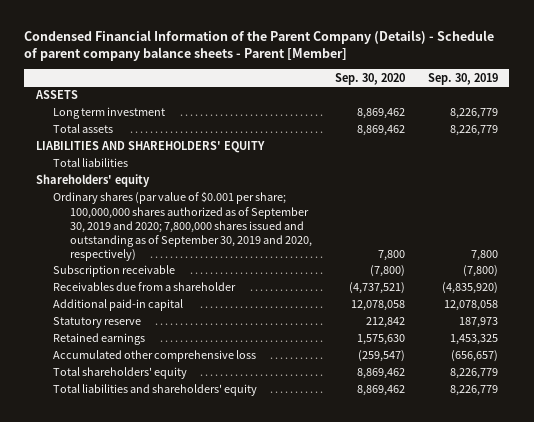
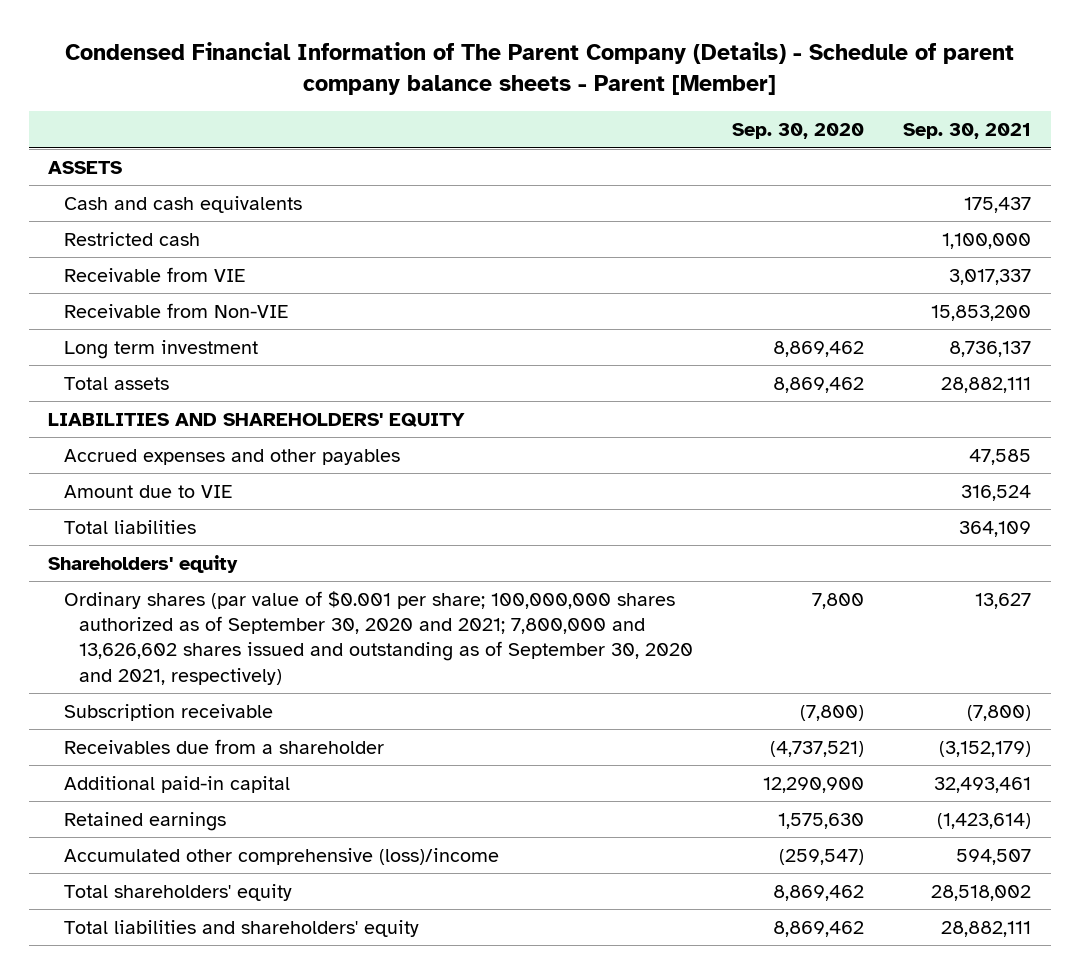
[24,30,495,62] Condensed Financial Information of the Parent Company (Details) - Schedule of parent company balance sheets - Parent [Member] -> [64,41,1014,96] Condensed Financial Information of The Parent Company (Details) - Schedule of parent company balance sheets - Parent [Member]
[427,72,498,85] Sep. 30, 2019 -> none
none -> [903,123,1032,140] Sep. 30, 2021
none -> [63,196,302,214] Cash and cash equivalents
none -> [63,232,200,247] Restricted cash
none -> [63,267,245,283] Receivable from VIE
none -> [63,303,288,319] Receivable from Non-VIE
none -> [63,449,400,466] Accrued expenses and other payables
none -> [63,485,232,499] Amount due to VIE
[52,191,312,261] Ordinary shares (par value of $0.001 per share; 100,000,000 shares authorized as of September 30, 2019 and 2020; 7,800,000 shares issued and outstanding as of September 30, 2019 and 2020, respectively) -> [63,591,694,685] Ordinary shares (par value of $0.001 per share; 100,000,000 shares authorized as of September 30, 2020 and 2021; 7,800,000 and 13,626,602 shares issued and outstanding as of September 30, 2020 and 2021, respectively)
[52,317,141,329] Statutory reserve -> none
[350,300,405,312] 12,078,058 -> [763,777,865,794] 12,290,900
[52,350,256,363] Accumulated other comprehensive loss -> [63,848,499,866] Accumulated other comprehensive (loss)/income

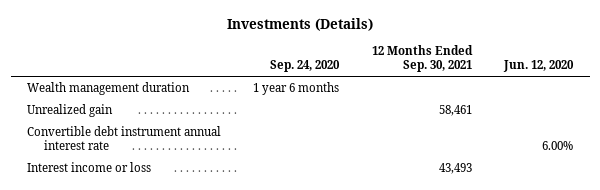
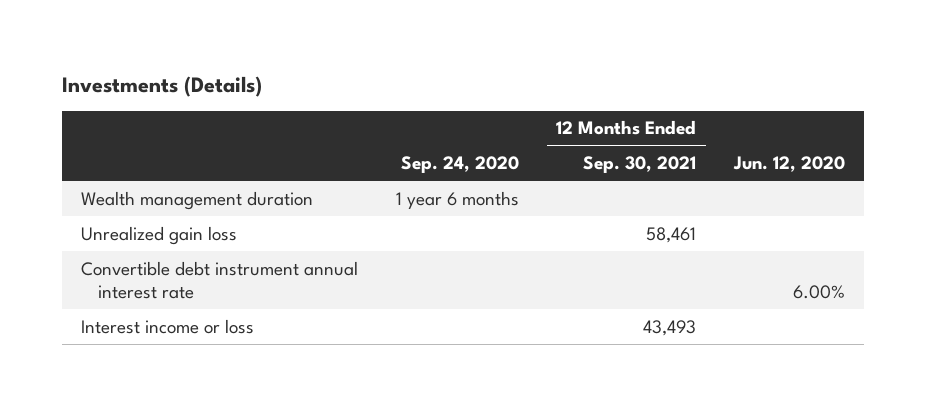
[26,104,113,118] Unrealized gain -> [80,225,237,245] Unrealized gain loss

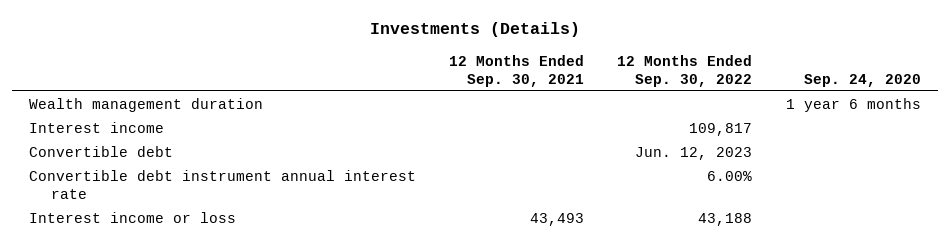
[733,156,846,173] Jun. 12, 2020 -> none
none -> [617,54,753,87] 12 Months Ended Sep. 30, 2022
[80,225,237,245] Unrealized gain loss -> none
none -> [28,121,164,133] Interest income
none -> [28,145,173,157] Convertible debt

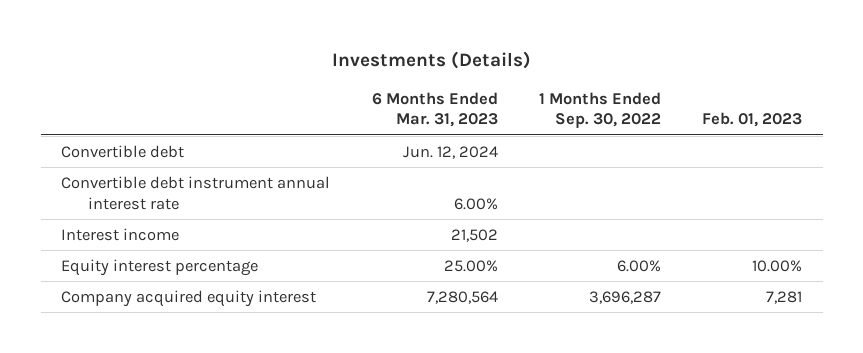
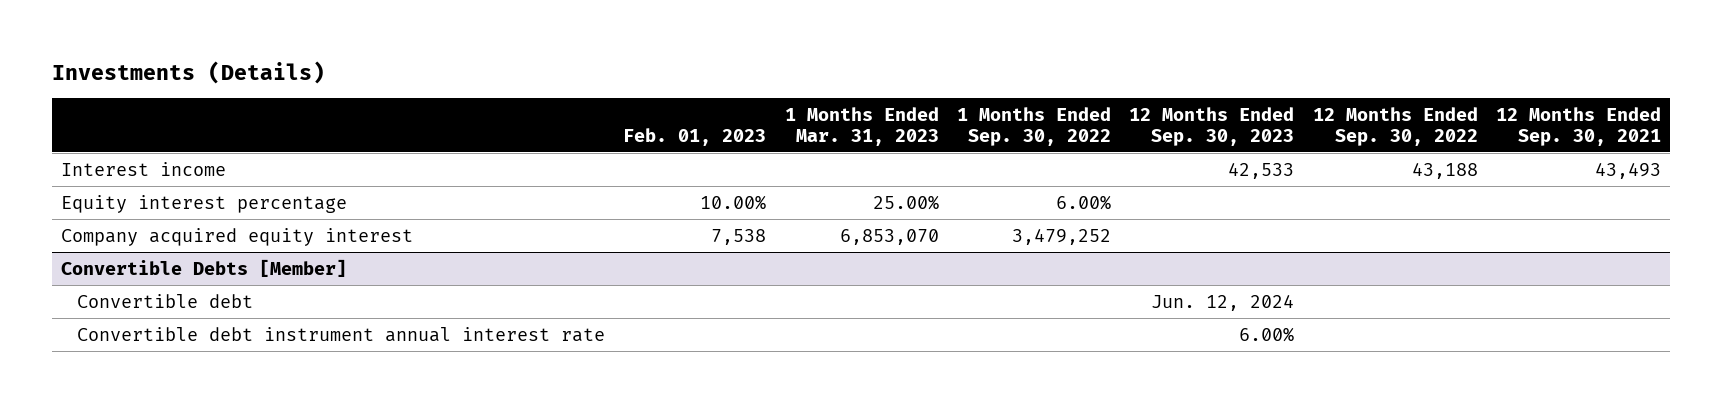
[371,91,498,128] 6 Months Ended Mar. 31, 2023 -> none
none -> [784,106,939,146] 1 Months Ended Mar. 31, 2023
none -> [1129,106,1295,146] 12 Months Ended Sep. 30, 2023
none -> [1312,106,1478,146] 12 Months Ended Sep. 30, 2022
none -> [1496,106,1662,146] 12 Months Ended Sep. 30, 2021
[61,144,185,158] Convertible debt -> none
[61,175,331,210] Convertible debt instrument annual interest rate -> none
[588,290,661,304] 3,696,287 -> [1012,228,1112,245] 3,479,252
[766,290,803,304] 7,281 -> [711,228,767,245] 7,538
none -> [60,258,347,277] Convertible Debts [Member]
none -> [77,293,254,308] Convertible debt
none -> [77,326,606,342] Convertible debt instrument annual interest rate

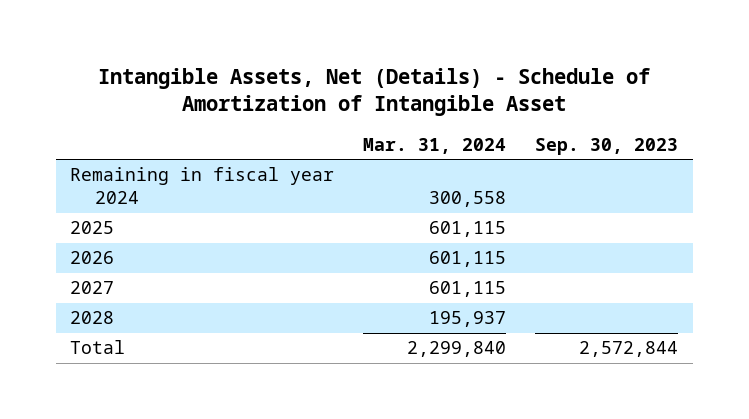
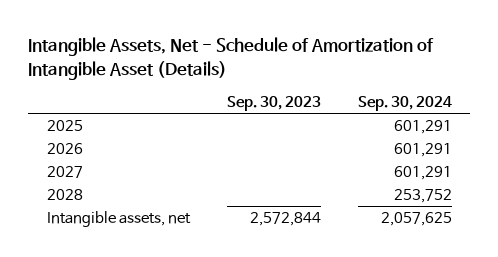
[98,67,651,117] Intangible Assets, Net (Details) - Schedule of Amortization of Intangible Asset -> [28,37,435,80] Intangible Assets, Net - Schedule of Amortization of Intangible Asset (Details)
[363,137,507,154] Mar. 31, 2024 -> none
none -> [357,95,452,111] Sep. 30, 2024
[70,167,335,205] Remaining in fiscal year 2024 -> none
[70,340,126,355] Total -> [46,211,191,228] Intangible assets, net

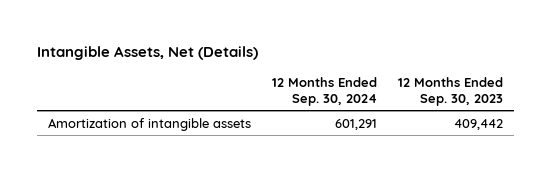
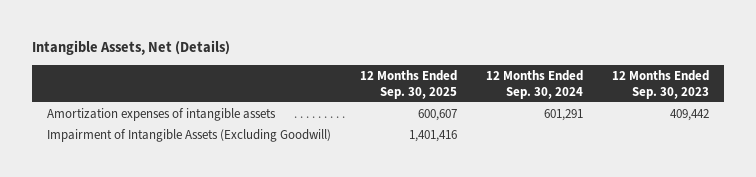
none -> [360,69,458,99] 12 Months Ended Sep. 30, 2025
[47,117,251,131] Amortization of intangible assets -> [46,107,276,121] Amortization expenses of intangible assets
none -> [46,128,331,142] Impairment of Intangible Assets (Excluding Goodwill)

